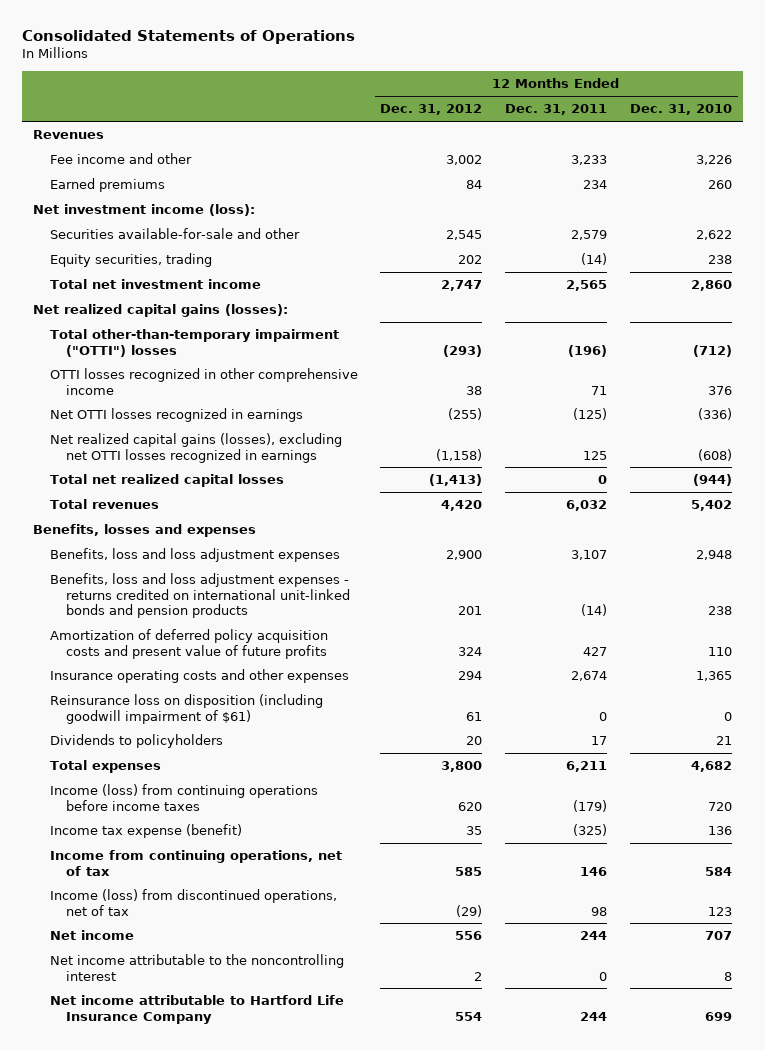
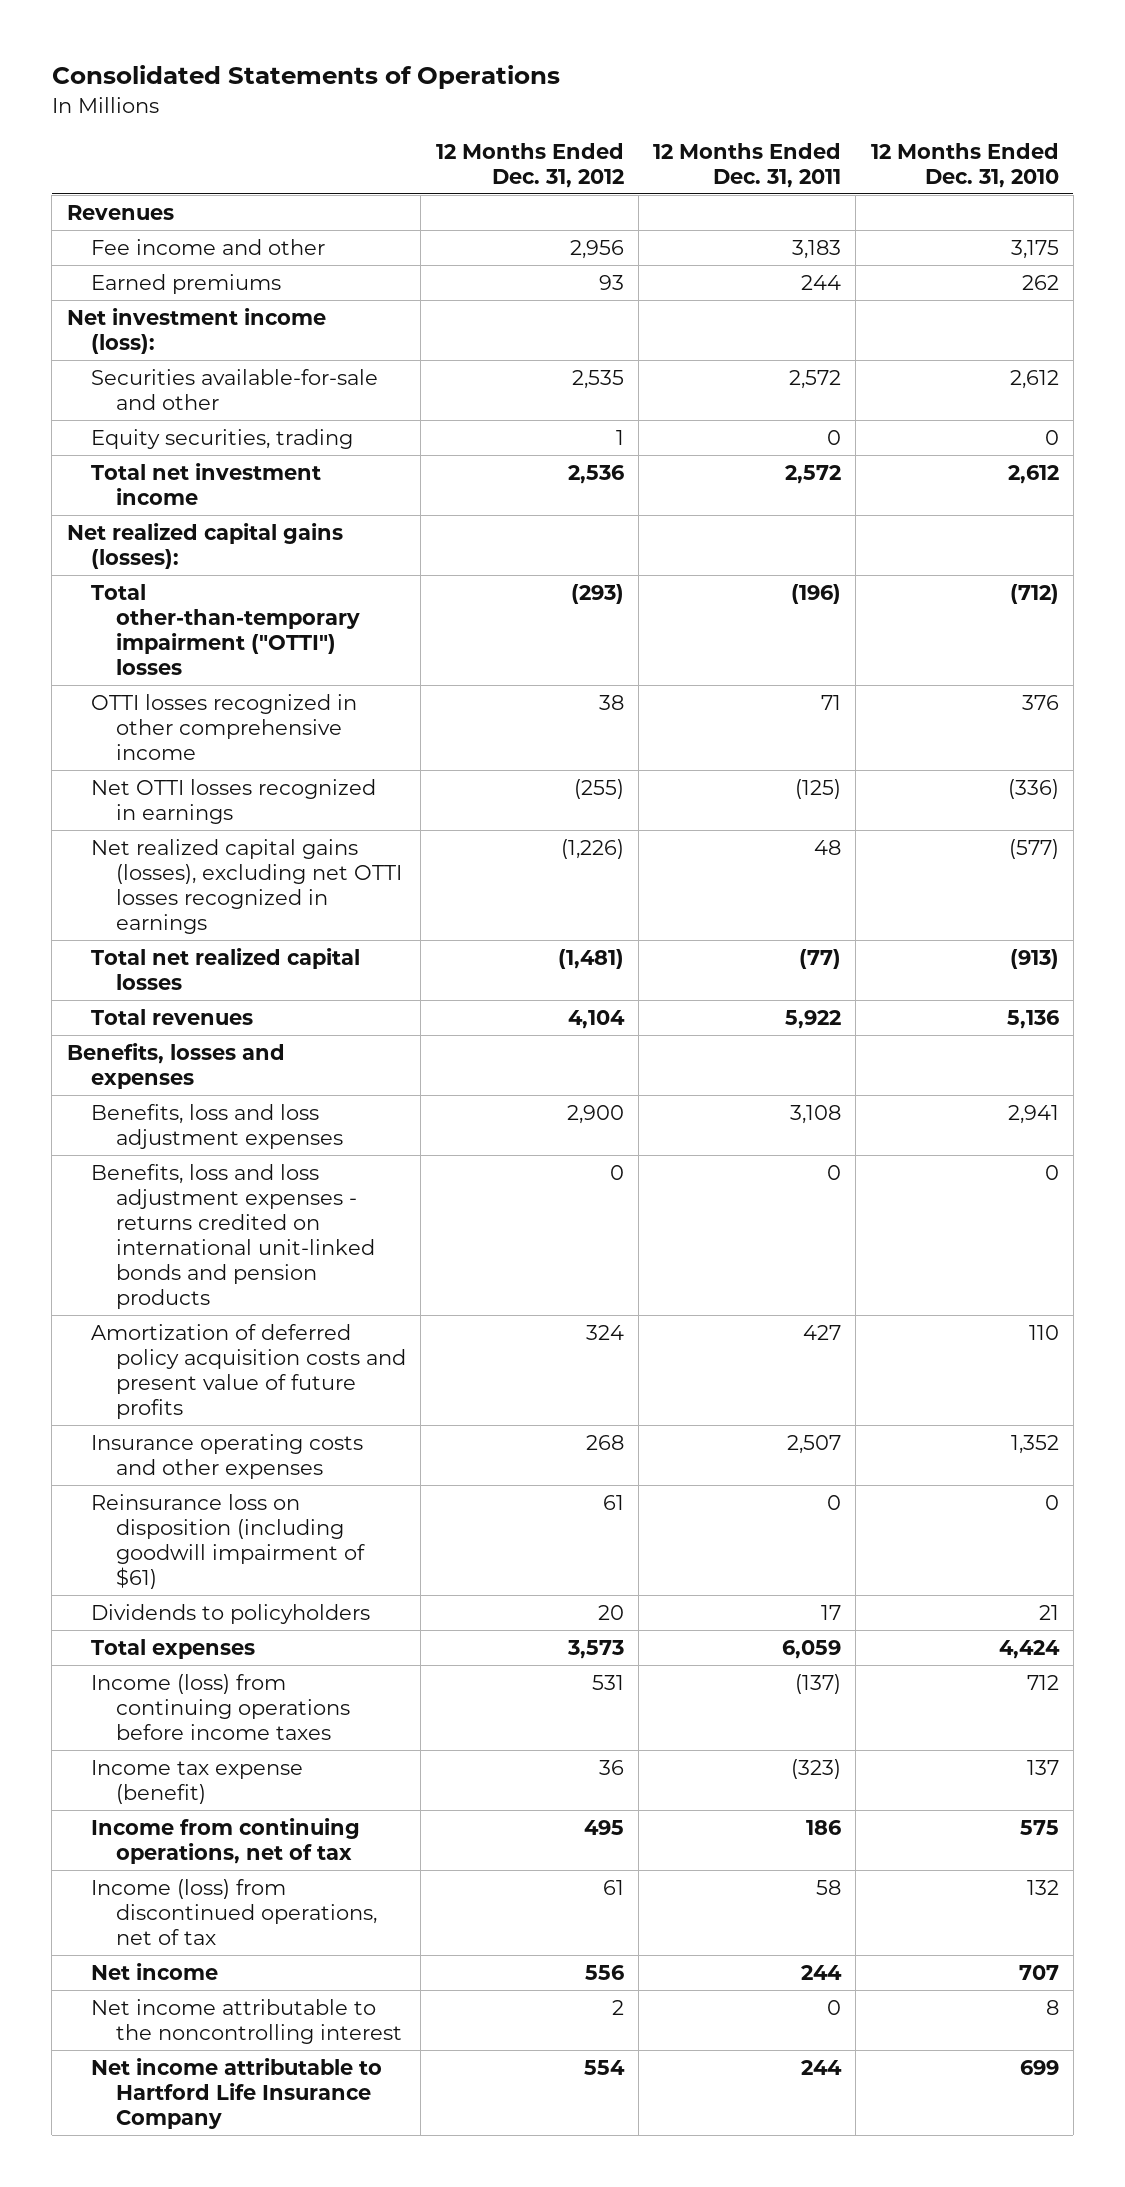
[446,155,483,166] 3,002 -> [569,239,624,259] 2,956
[571,155,608,166] 3,233 -> [792,239,842,259] 3,183
[696,155,733,166] 3,226 -> [1010,239,1059,259] 3,175
[466,180,483,190] 84 -> [598,274,624,290] 93
[583,180,608,190] 234 -> [801,274,842,290] 244
[708,180,733,190] 260 -> [1021,274,1059,290] 262
[446,230,483,241] 2,545 -> [571,369,624,389] 2,535
[571,230,608,241] 2,579 -> [789,369,842,389] 2,572
[696,230,733,241] 2,622 -> [1009,369,1059,389] 2,612
[458,255,483,265] 202 -> [615,429,624,445] 1
[581,253,608,266] (14) -> [827,429,842,445] 0
[708,255,733,265] 238 -> [1044,429,1059,445] 0
[441,280,483,292] 2,747 -> [567,464,624,484] 2,536
[566,280,608,292] 2,565 -> [785,464,842,484] 2,572
[691,280,733,292] 2,860 -> [1007,464,1059,484] 2,612
[436,448,483,461] (1,158) -> [560,838,624,859] (1,226)
[583,450,608,460] 125 -> [814,839,842,855] 48
[698,448,733,461] (608) -> [1008,838,1059,859] (577)
[429,474,483,487] (1,413) -> [557,948,624,969] (1,481)
[598,475,608,485] 0 -> [799,948,842,969] (77)
[693,474,733,487] (944) -> [1009,948,1059,969] (913)
[441,500,483,512] 4,420 -> [567,1009,625,1029] 4,104
[566,500,608,512] 6,032 -> [785,1009,842,1029] 5,922
[691,500,733,512] 5,402 -> [1006,1009,1059,1029] 5,136
[571,550,608,561] 3,107 -> [790,1104,842,1124] 3,108
[696,550,733,561] 2,948 -> [1007,1104,1059,1124] 2,941
[458,605,483,615] 201 -> [609,1164,624,1180] 0
[581,603,608,616] (14) -> [827,1164,842,1180] 0
[708,605,733,615] 238 -> [1044,1164,1059,1180] 0
[458,671,483,681] 294 -> [585,1434,624,1450] 268
[571,671,608,682] 2,674 -> [787,1434,842,1454] 2,507
[696,671,733,682] 1,365 -> [1010,1434,1059,1454] 1,352
[441,761,483,773] 3,800 -> [566,1639,624,1659] 3,573
[566,761,608,773] 6,211 -> [782,1639,842,1659] 6,059
[691,761,733,773] 4,682 -> [998,1639,1060,1659] 4,424
[458,801,483,811] 620 -> [591,1674,624,1690] 531
[573,799,608,812] (179) -> [795,1673,842,1694] (137)
[708,801,733,811] 720 -> [1026,1674,1059,1690] 712
[466,826,483,836] 35 -> [598,1759,624,1775] 36
[573,824,608,837] (325) -> [791,1758,842,1779] (323)
[708,826,733,836] 136 -> [1026,1759,1059,1775] 137
[455,866,483,876] 585 -> [583,1819,624,1835] 495
[580,866,608,876] 146 -> [806,1819,842,1835] 186
[705,866,733,876] 584 -> [1019,1819,1059,1835] 575
[456,904,483,917] (29) -> [602,1879,624,1895] 61
[591,906,608,916] 98 -> [816,1879,842,1895] 58
[708,906,733,916] 123 -> [1026,1879,1059,1895] 132

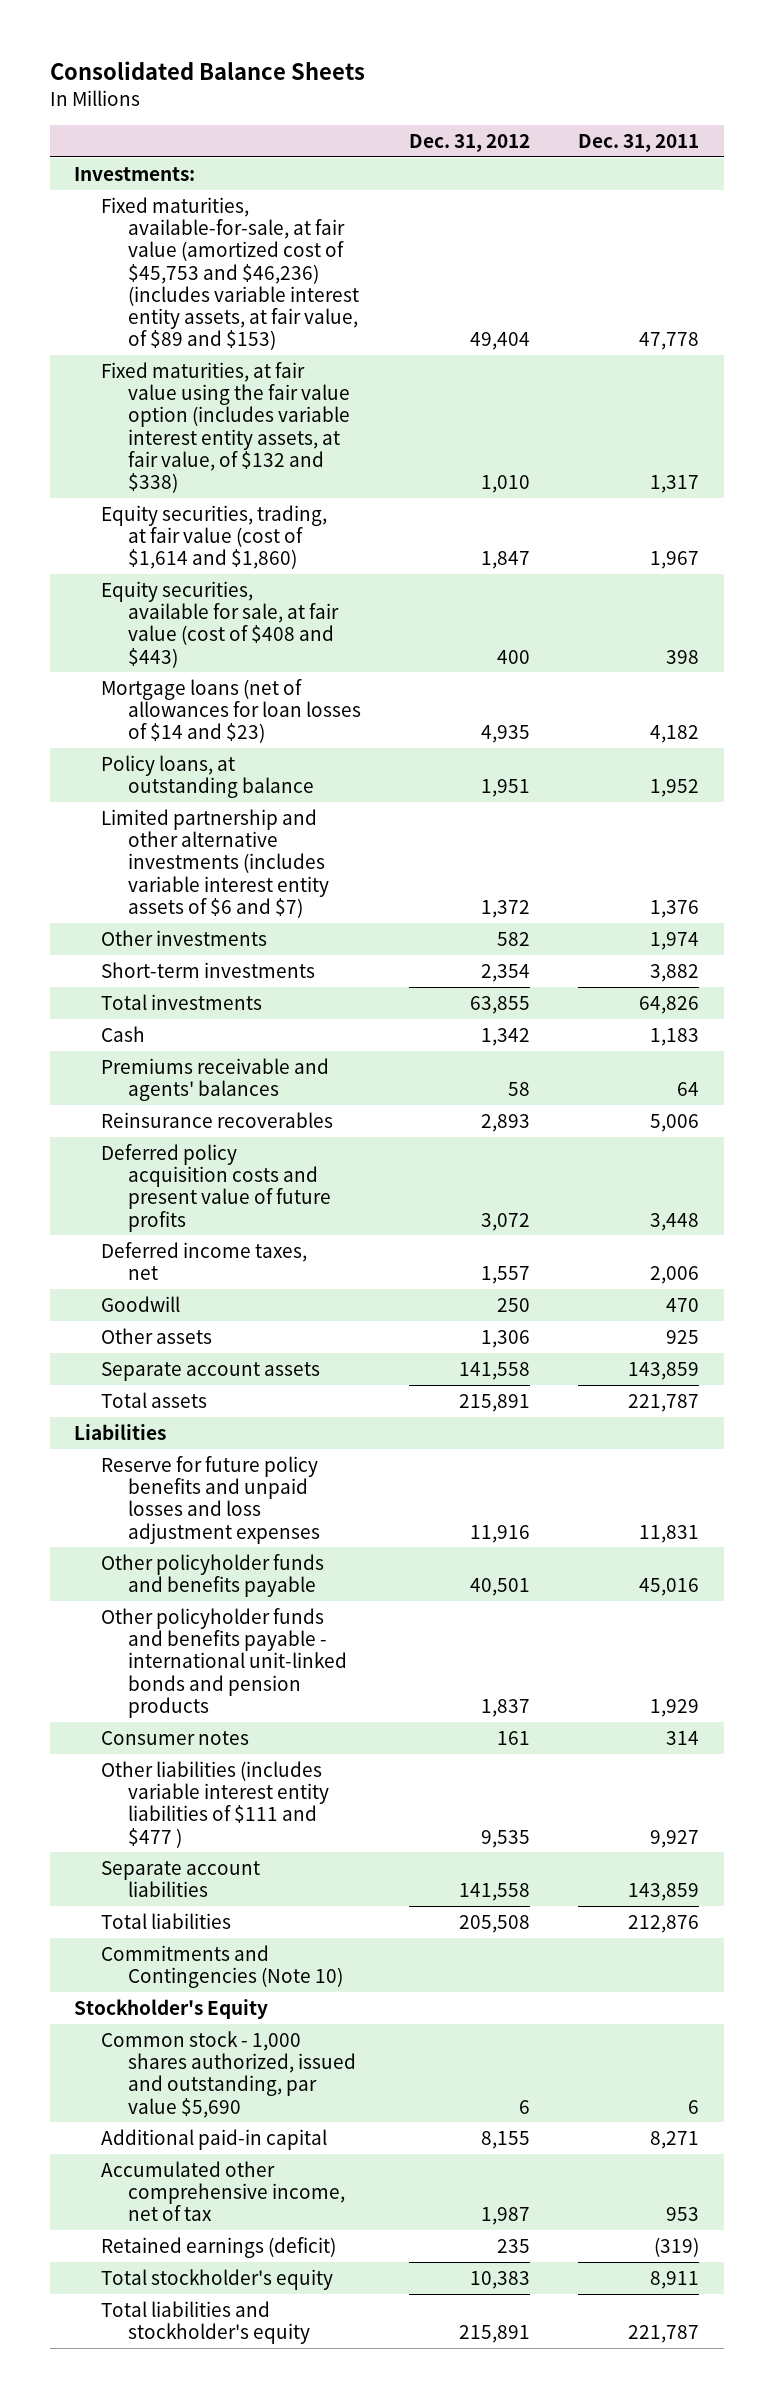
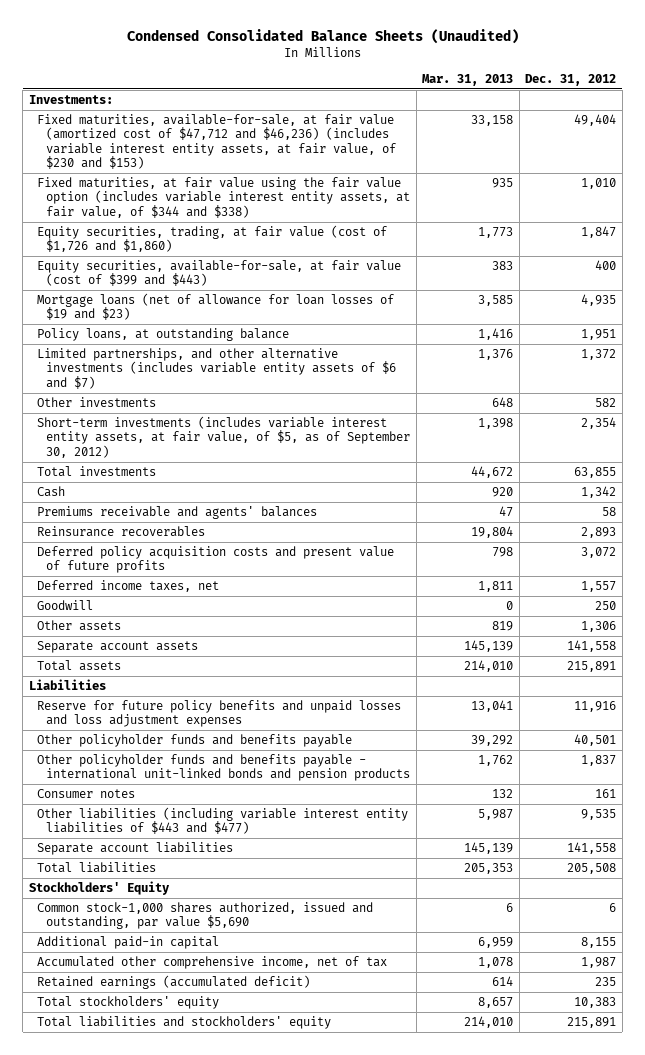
[50,61,366,81] Consolidated Balance Sheets -> [126,28,519,44] Condensed Consolidated Balance Sheets (Unaudited)
[578,134,700,153] Dec. 31, 2011 -> none
none -> [422,73,514,86] Mar. 31, 2013
[101,196,359,351] Fixed maturities, available-for-sale, at fair value (amortized cost of $45,753 and $46,236) (includes variable interest entity assets, at fair value, of $89 and $153) -> [37,114,397,169] Fixed maturities, available-for-sale, at fair value (amortized cost of $47,712 and $46,236) (includes variable interest entity assets, at fair value, of $230 and $153)
[101,361,350,493] Fixed maturities, at fair value using the fair value option (includes variable interest entity assets, at fair value, of $132 and $338) -> [37,177,411,218] Fixed maturities, at fair value using the fair value option (includes variable interest entity assets, at fair value, of $344 and $338)
[101,504,328,570] Equity securities, trading, at fair value (cost of $1,614 and $1,860) -> [37,225,388,253] Equity securities, trading, at fair value (cost of $1,726 and $1,860)
[101,580,339,668] Equity securities, available for sale, at fair value (cost of $408 and $443) -> [37,260,402,287] Equity securities, available-for-sale, at fair value (cost of $399 and $443)
[101,678,361,744] Mortgage loans (net of allowances for loan losses of $14 and $23) -> [37,293,395,321] Mortgage loans (net of allowance for loan losses of $19 and $23)
[101,808,329,918] Limited partnership and other alternative investments (includes variable interest entity assets of $6 and $7) -> [37,348,397,389] Limited partnerships, and other alternative investments (includes variable entity assets of $6 and $7)
[101,961,316,978] Short-term investments -> [37,416,411,458] Short-term investments (includes variable interest entity assets, at fair value, of $5, as of September 30, 2012)
[101,1760,329,1848] Other liabilities (includes variable interest entity liabilities of $111 and $477 ) -> [37,807,409,835] Other liabilities (including variable interest entity liabilities of $443 and $477)
[101,1944,343,1989] Commitments and Contingencies (Note 10) -> none
[74,1998,269,2019] Stockholder's Equity -> [28,881,170,896] Stockholders' Equity
[101,2030,356,2118] Common stock - 1,000 shares authorized, issued and outstanding, par value $5,690 -> [37,902,374,930] Common stock-1,000 shares authorized, issued and outstanding, par value $5,690
[101,2236,337,2258] Retained earnings (deficit) -> [37,975,311,990] Retained earnings (accumulated deficit)
[101,2268,334,2290] Total stockholder's equity -> [37,996,220,1010] Total stockholders' equity
[101,2300,310,2345] Total liabilities and stockholder's equity -> [37,1016,332,1030] Total liabilities and stockholders' equity

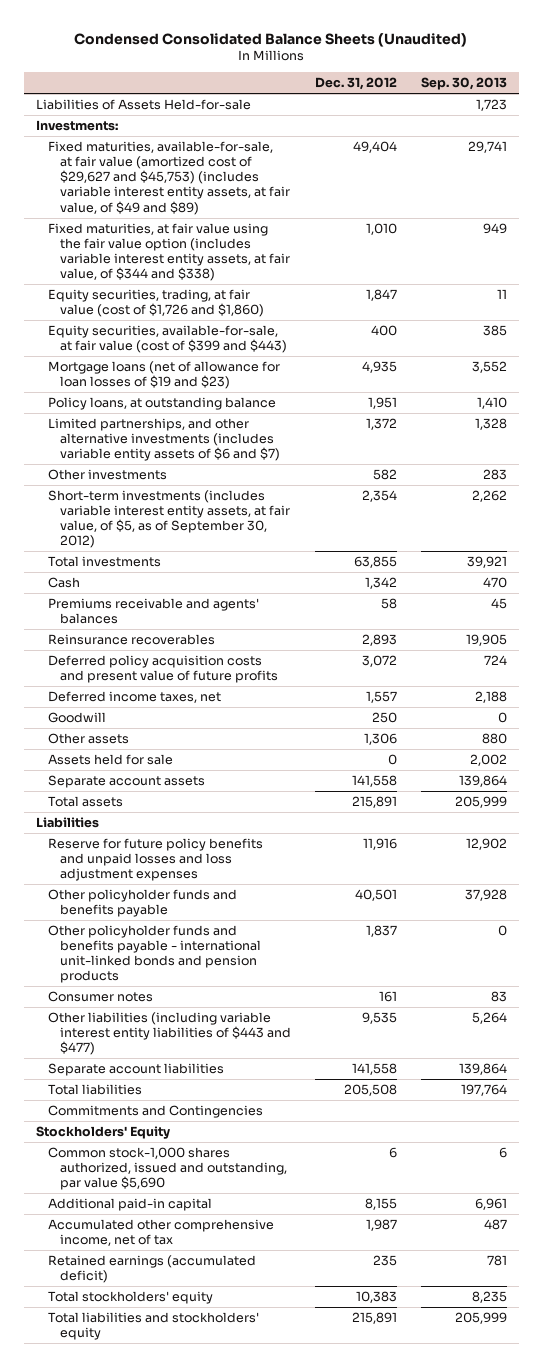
[422,73,514,86] Mar. 31, 2013 -> none
none -> [420,77,507,91] Sep. 30, 2013
none -> [36,98,252,110] Liabilities of Assets Held-for-sale
[37,114,397,169] Fixed maturities, available-for-sale, at fair value (amortized cost of $47,712 and $46,236) (includes variable interest entity assets, at fair value, of $230 and $153) -> [48,140,290,215] Fixed maturities, available-for-sale, at fair value (amortized cost of $29,627 and $45,753) (includes variable interest entity assets, at fair value, of $49 and $89)
none -> [48,753,174,765] Assets held for sale
none -> [48,1104,264,1118] Commitments and Contingencies

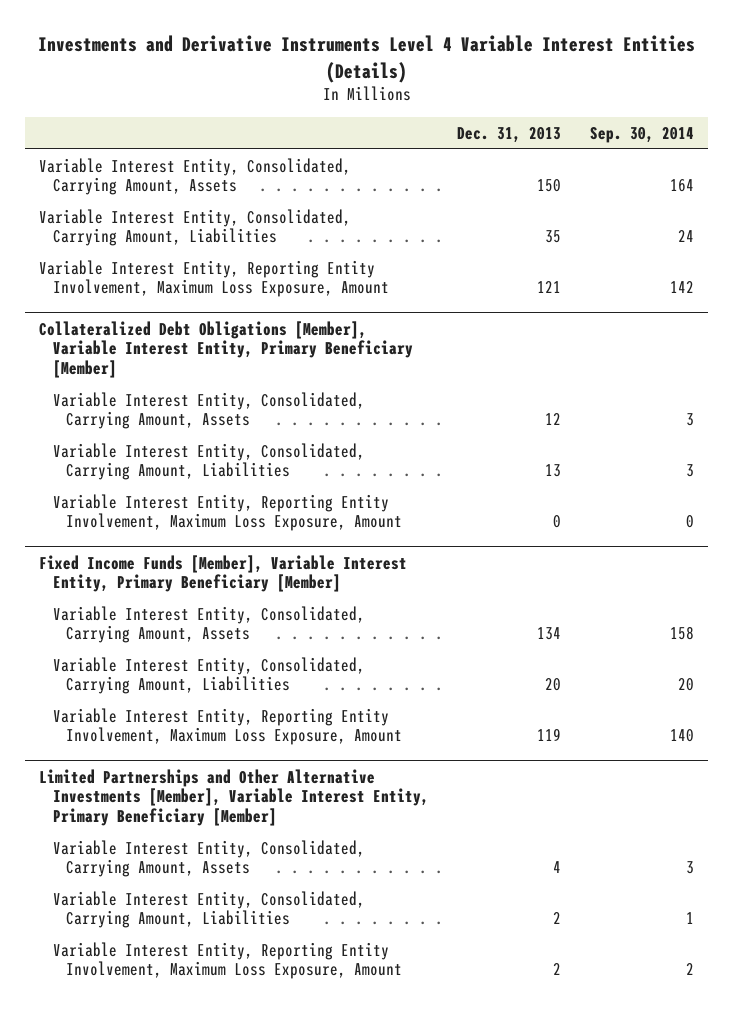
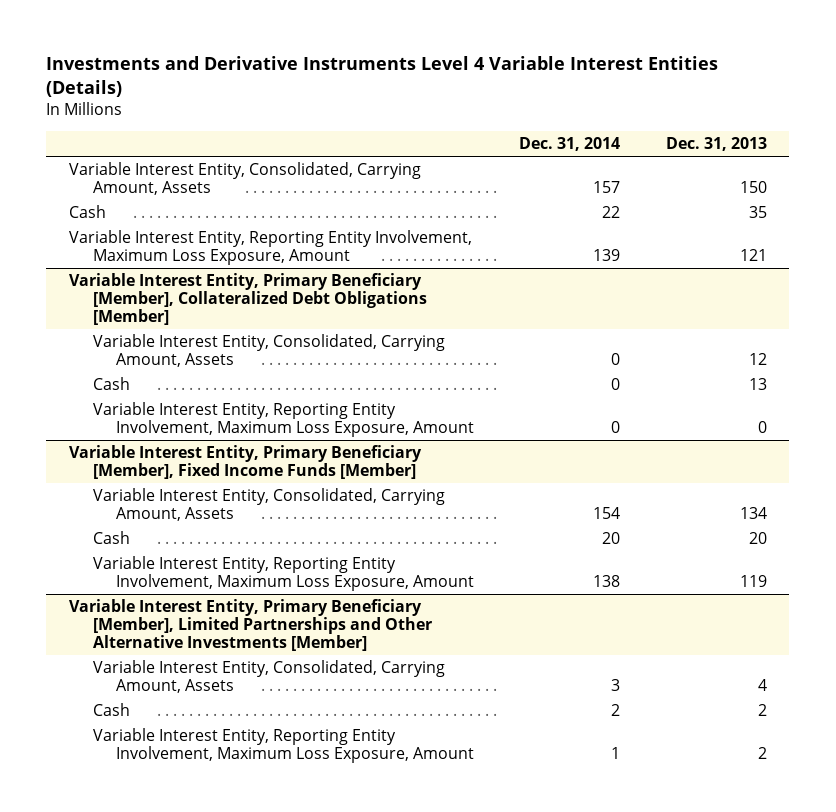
[590,127,695,144] Sep. 30, 2014 -> none
none -> [519,136,621,151] Dec. 31, 2014
[39,208,352,247] Variable Interest Entity, Consolidated, Carrying Amount, Liabilities -> [68,205,106,219] Cash
[39,320,413,379] Collateralized Debt Obligations [Member], Variable Interest Entity, Primary Beneficiary [Member] -> [68,273,427,325] Variable Interest Entity, Primary Beneficiary [Member], Collateralized Debt Obligations [Member]
[52,442,365,481] Variable Interest Entity, Consolidated, Carrying Amount, Liabilities -> [92,377,130,391] Cash
[39,554,408,593] Fixed Income Funds [Member], Variable Interest Entity, Primary Beneficiary [Member] -> [68,445,422,480] Variable Interest Entity, Primary Beneficiary [Member], Fixed Income Funds [Member]
[52,656,365,695] Variable Interest Entity, Consolidated, Carrying Amount, Liabilities -> [92,531,130,545] Cash
[39,768,429,827] Limited Partnerships and Other Alternative Investments [Member], Variable Interest Entity, Primary Beneficiary [Member] -> [68,599,432,651] Variable Interest Entity, Primary Beneficiary [Member], Limited Partnerships and Other Alternative Investments [Member]
[52,890,365,929] Variable Interest Entity, Consolidated, Carrying Amount, Liabilities -> [92,703,130,717] Cash

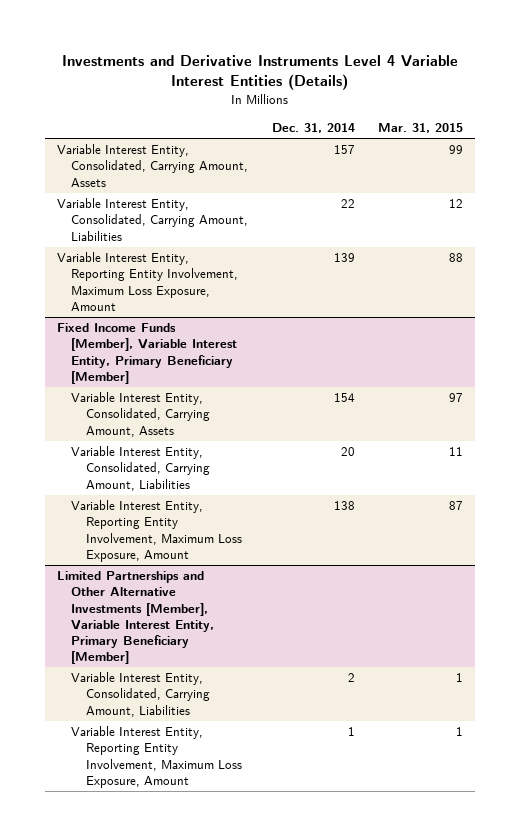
[665,136,767,151] Dec. 31, 2013 -> none
none -> [378,123,464,134] Mar. 31, 2015
[68,205,106,219] Cash -> [56,198,249,241] Variable Interest Entity, Consolidated, Carrying Amount, Liabilities
[68,273,427,325] Variable Interest Entity, Primary Beneficiary [Member], Collateralized Debt Obligations [Member] -> none
[92,334,445,368] Variable Interest Entity, Consolidated, Carrying Amount, Assets -> none
[92,377,130,391] Cash -> none
[92,402,475,438] Variable Interest Entity, Reporting Entity Involvement, Maximum Loss Exposure, Amount -> none
[68,445,422,480] Variable Interest Entity, Primary Beneficiary [Member], Fixed Income Funds [Member] -> [56,323,238,384] Fixed Income Funds [Member], Variable Interest Entity, Primary Beneficiary [Member]
[92,531,130,545] Cash -> [71,446,211,491] Variable Interest Entity, Consolidated, Carrying Amount, Liabilities
[92,660,445,694] Variable Interest Entity, Consolidated, Carrying Amount, Assets -> none
[68,599,432,651] Variable Interest Entity, Primary Beneficiary [Member], Limited Partnerships and Other Alternative Investments [Member] -> [56,571,215,664] Limited Partnerships and Other Alternative Investments [Member], Variable Interest Entity, Primary Beneficiary [Member]
[92,703,130,717] Cash -> [71,672,211,717] Variable Interest Entity, Consolidated, Carrying Amount, Liabilities

